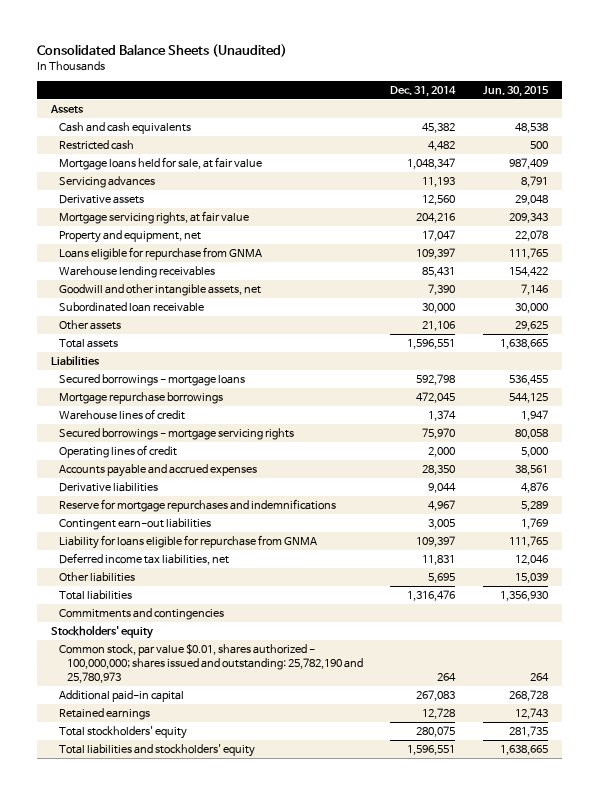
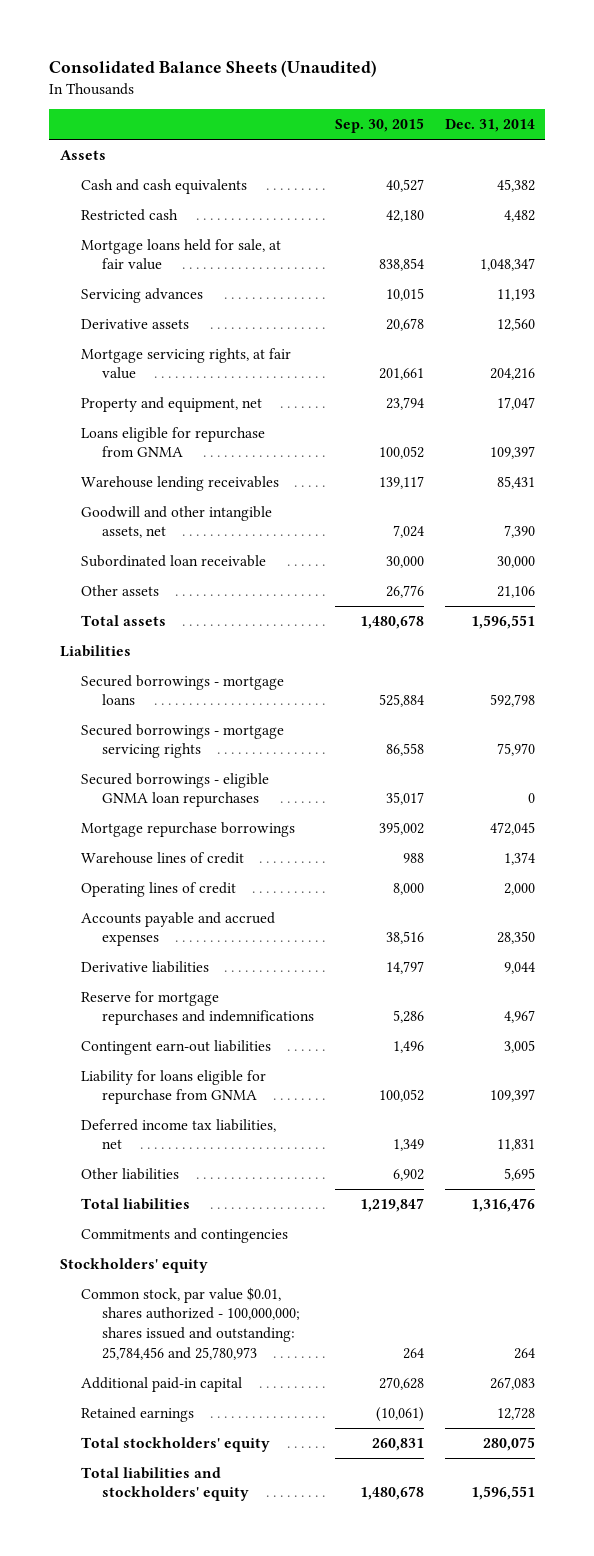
[482,86,549,98] Jun. 30, 2015 -> none
none -> [334,118,424,134] Sep. 30, 2015
[59,427,295,440] Secured borrowings - mortgage servicing rights -> [80,723,284,759] Secured borrowings - mortgage servicing rights
none -> [80,772,269,808] Secured borrowings - eligible GNMA loan repurchases
[59,643,363,684] Common stock, par value $0.01, shares authorized - 100,000,000; shares issued and outstanding: 25,782,190 and 25,780,973 -> [80,1286,301,1360] Common stock, par value $0.01, shares authorized - 100,000,000; shares issued and outstanding: 25,784,456 and 25,780,973

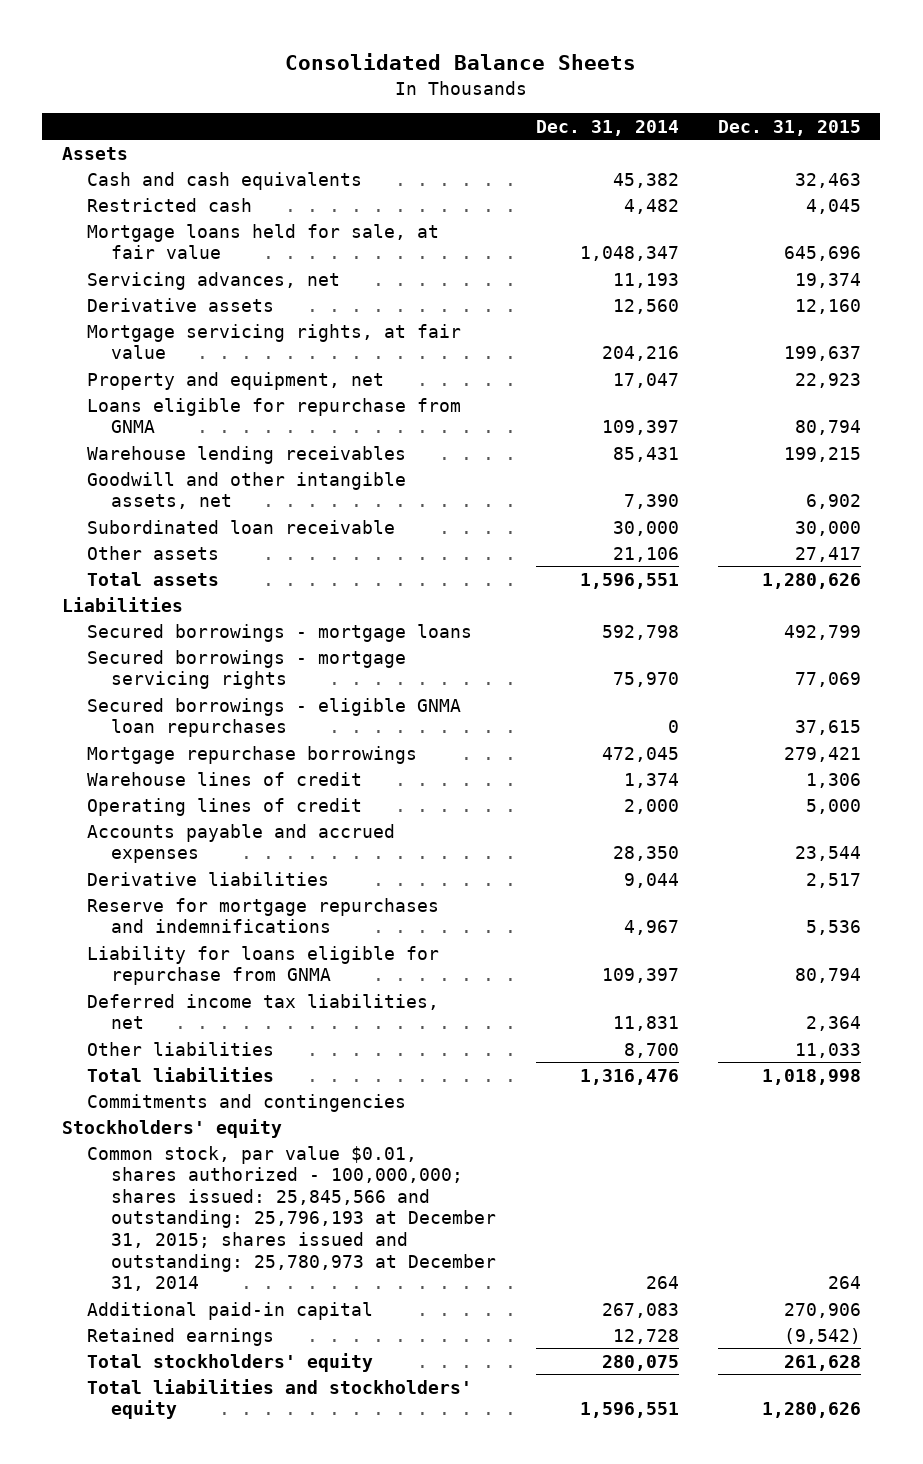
[49,60,378,78] Consolidated Balance Sheets (Unaudited) -> [285,53,637,71] Consolidated Balance Sheets
[334,118,424,134] Sep. 30, 2015 -> none
none -> [717,119,861,136] Dec. 31, 2015
[80,287,203,303] Servicing advances -> [86,271,340,290] Servicing advances, net
[80,1039,271,1055] Contingent earn-out liabilities -> none
[503,1167,535,1181] 5,695 -> [623,1042,679,1058] 8,700
[80,1286,301,1360] Common stock, par value $0.01, shares authorized - 100,000,000; shares issued and outstanding: 25,784,456 and 25,780,973 -> [86,1145,497,1292] Common stock, par value $0.01, shares authorized - 100,000,000; shares issued: 25,845,566 and outstanding: 25,796,193 at December 31, 2015; shares issued and outstanding: 25,780,973 at December 31, 2014

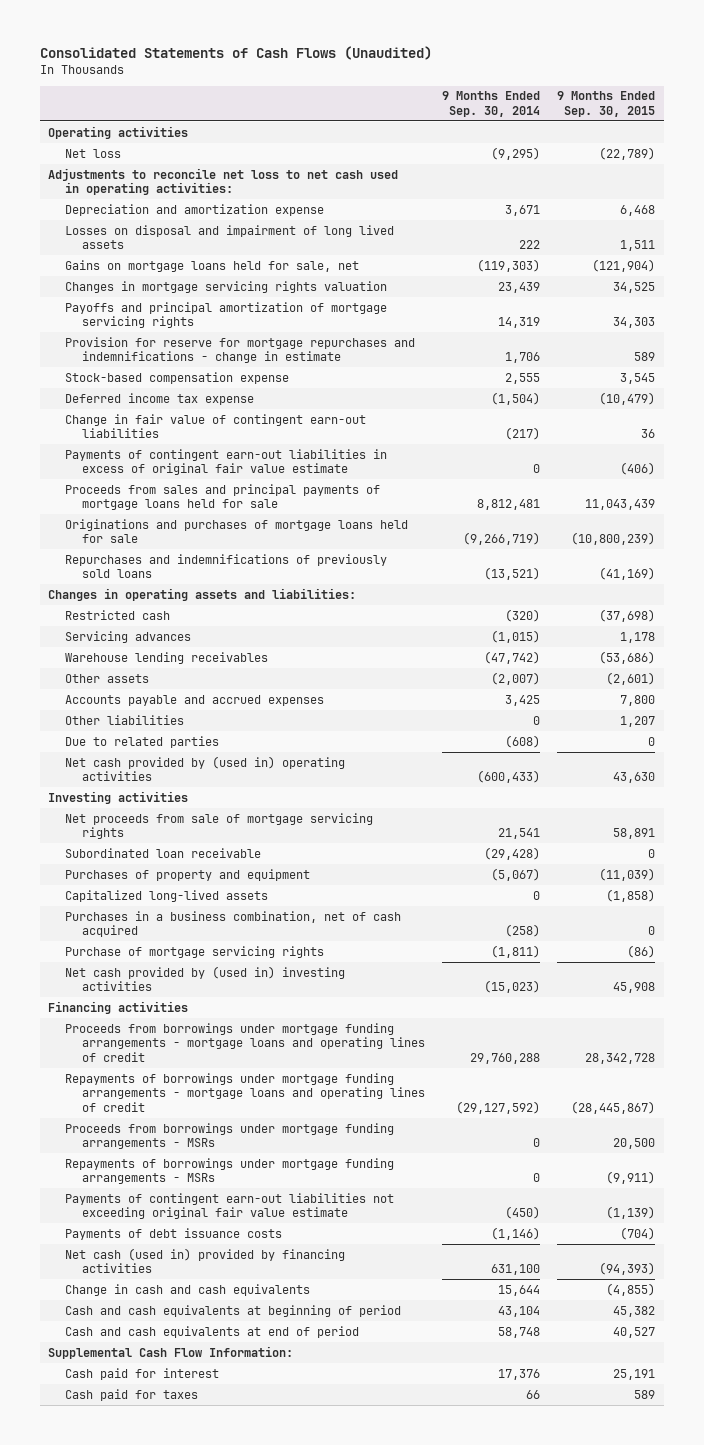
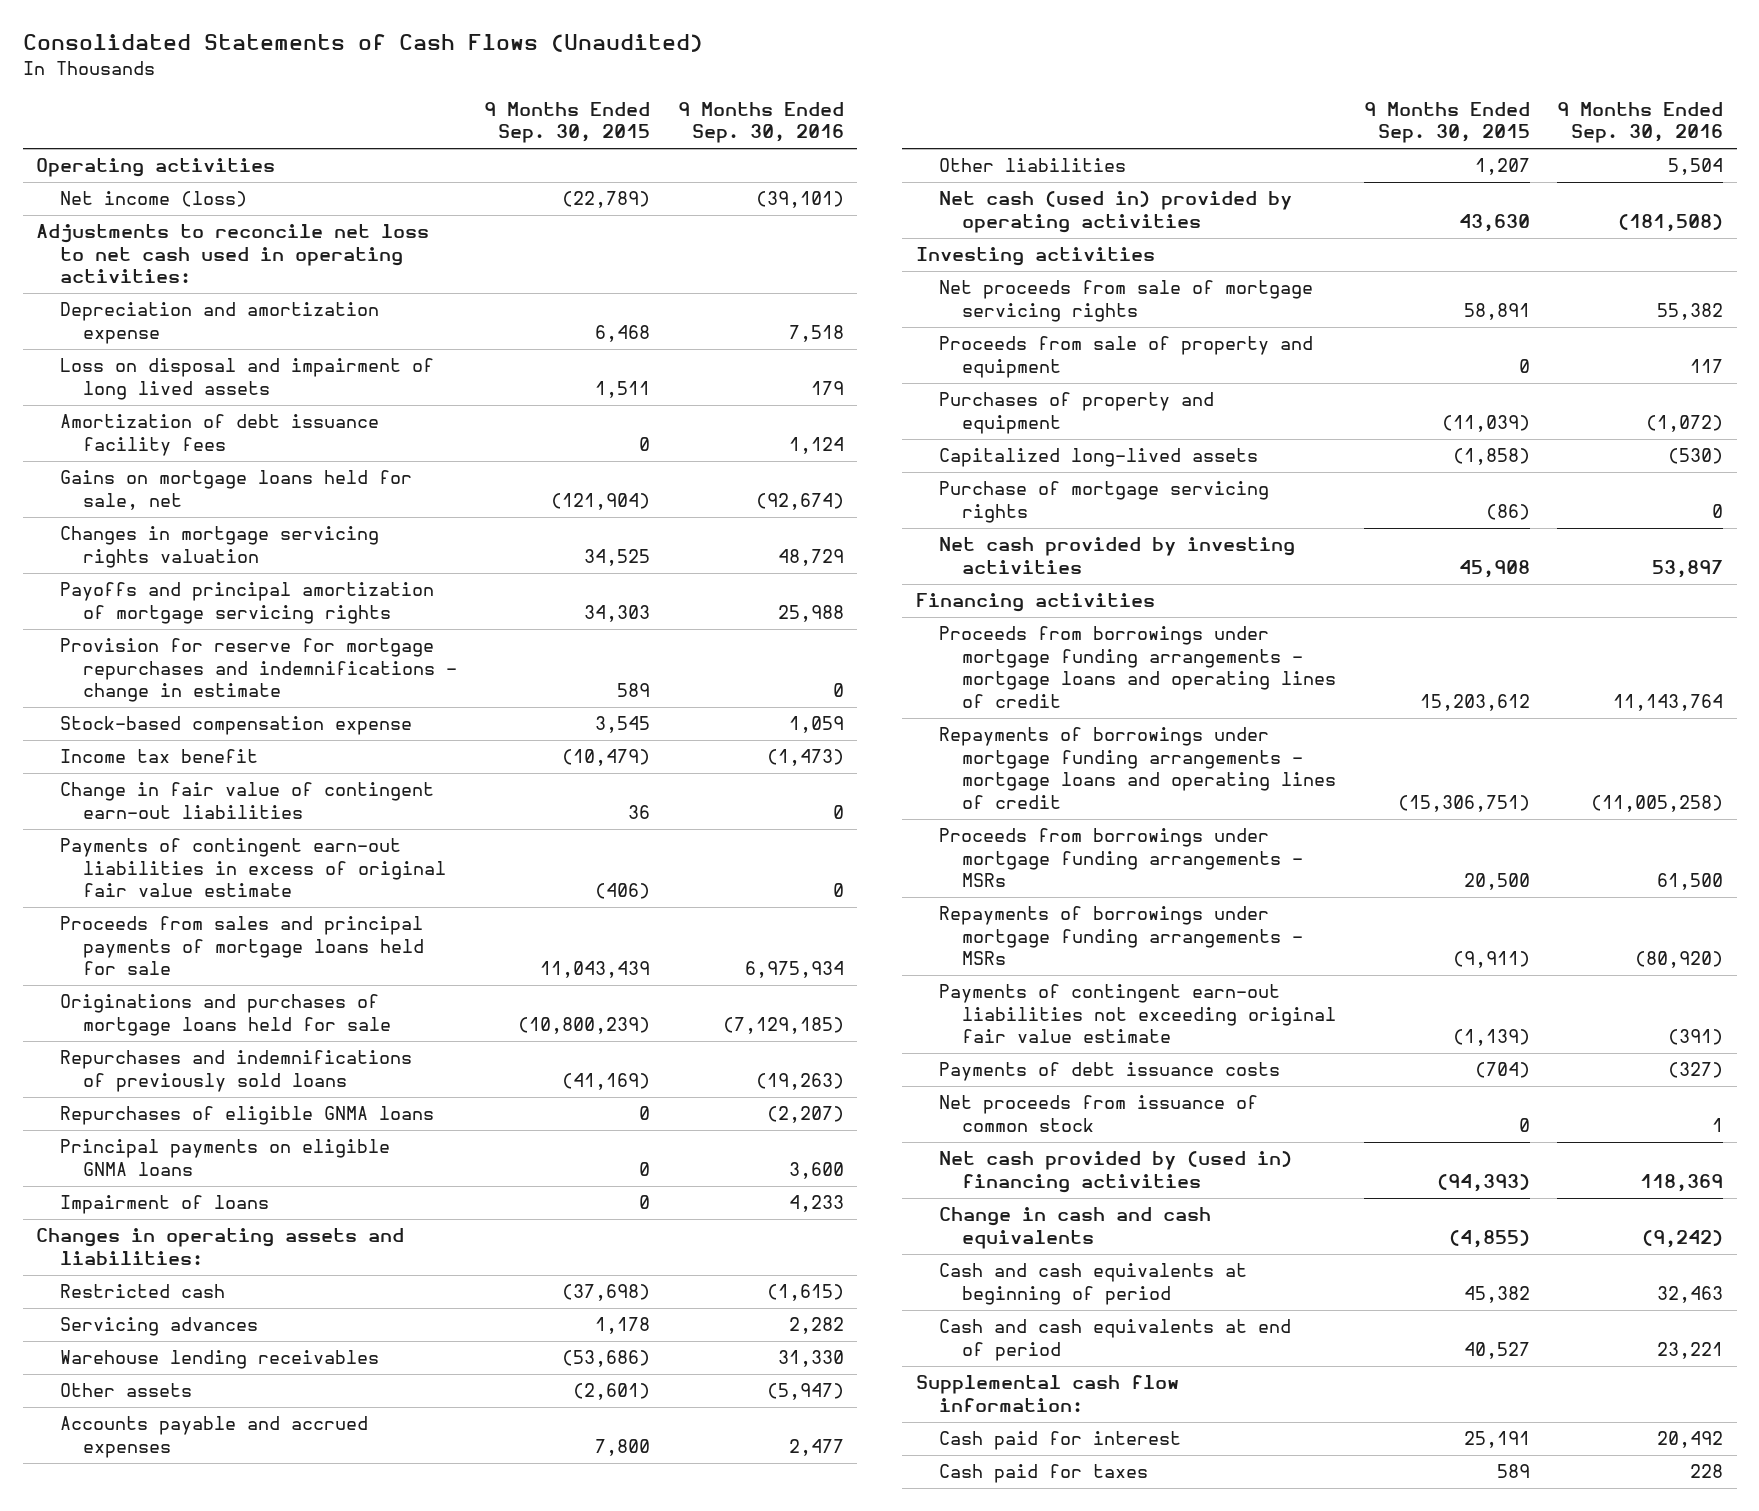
[442,91,541,117] 9 Months Ended Sep. 30, 2014 -> none
none -> [677,101,844,144] 9 Months Ended Sep. 30, 2016
[65,148,122,158] Net loss -> [59,191,247,208] Net income (loss)
[65,224,395,250] Losses on disposal and impairment of long lived assets -> [59,358,434,400] Loss on disposal and impairment of long lived assets
none -> [59,414,379,456] Amortization of debt issuance facility fees
[65,392,255,405] Deferred income tax expense -> [59,749,258,764] Income tax benefit
none -> [59,1106,434,1126] Repurchases of eligible GNMA loans
none -> [59,1139,390,1176] Principal payments on eligible GNMA loans
none -> [59,1195,269,1215] Impairment of loans
[65,735,220,748] Due to related parties -> none
[65,755,346,782] Net cash provided by (used in) operating activities -> [938,191,1292,233] Net cash (used in) provided by operating activities
[65,847,262,858] Subordinated loan receivable -> none
none -> [938,336,1313,378] Proceeds from sale of property and equipment
[65,910,402,938] Purchases in a business combination, net of cash acquired -> none
[65,965,346,992] Net cash provided by (used in) investing activities -> [938,537,1295,574] Net cash provided by investing activities
[585,1052,656,1064] 28,342,728 -> [1419,693,1530,711] 15,203,612
[571,1100,656,1114] (28,445,867) -> [1397,794,1530,812] (15,306,751)
none -> [938,1095,1258,1132] Net proceeds from issuance of common stock
[65,1247,346,1274] Net cash (used in) provided by financing activities -> [938,1151,1292,1193] Net cash provided by (used in) financing activities
[48,1345,294,1359] Supplemental Cash Flow Information: -> [915,1375,1179,1412] Supplemental cash flow information:

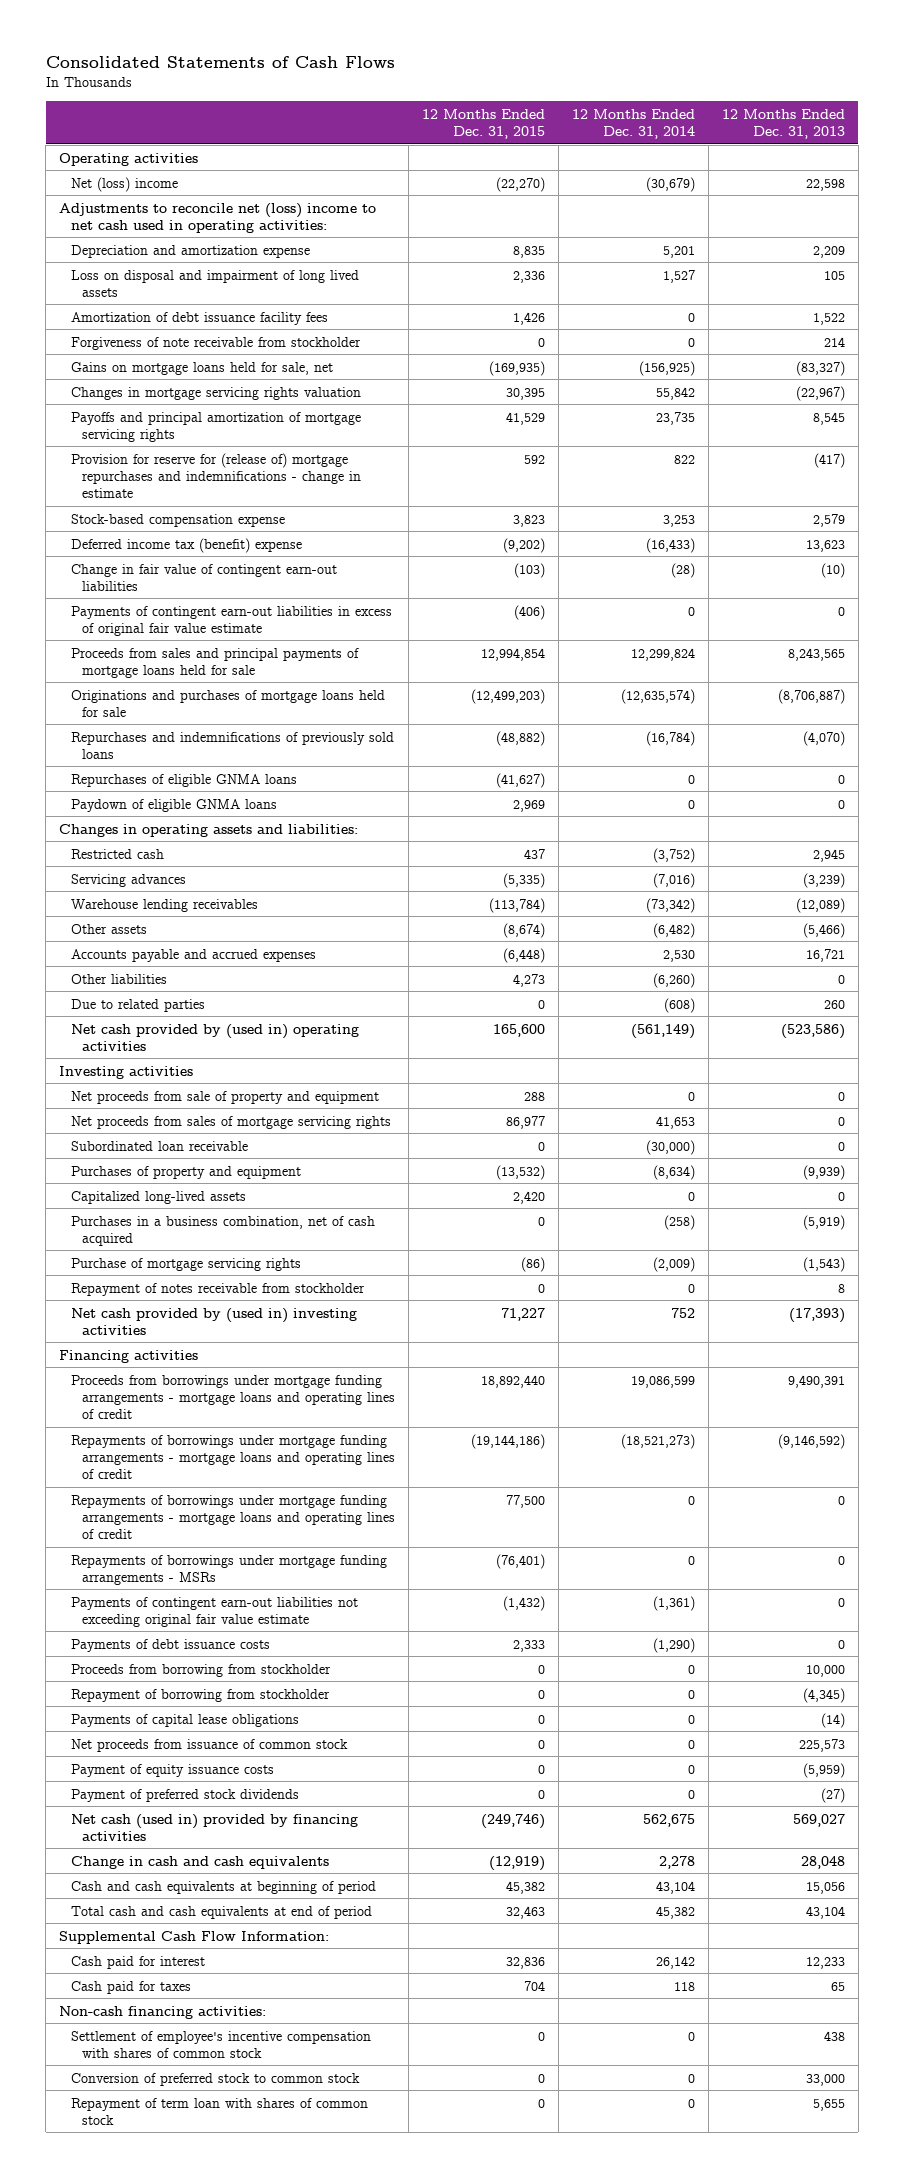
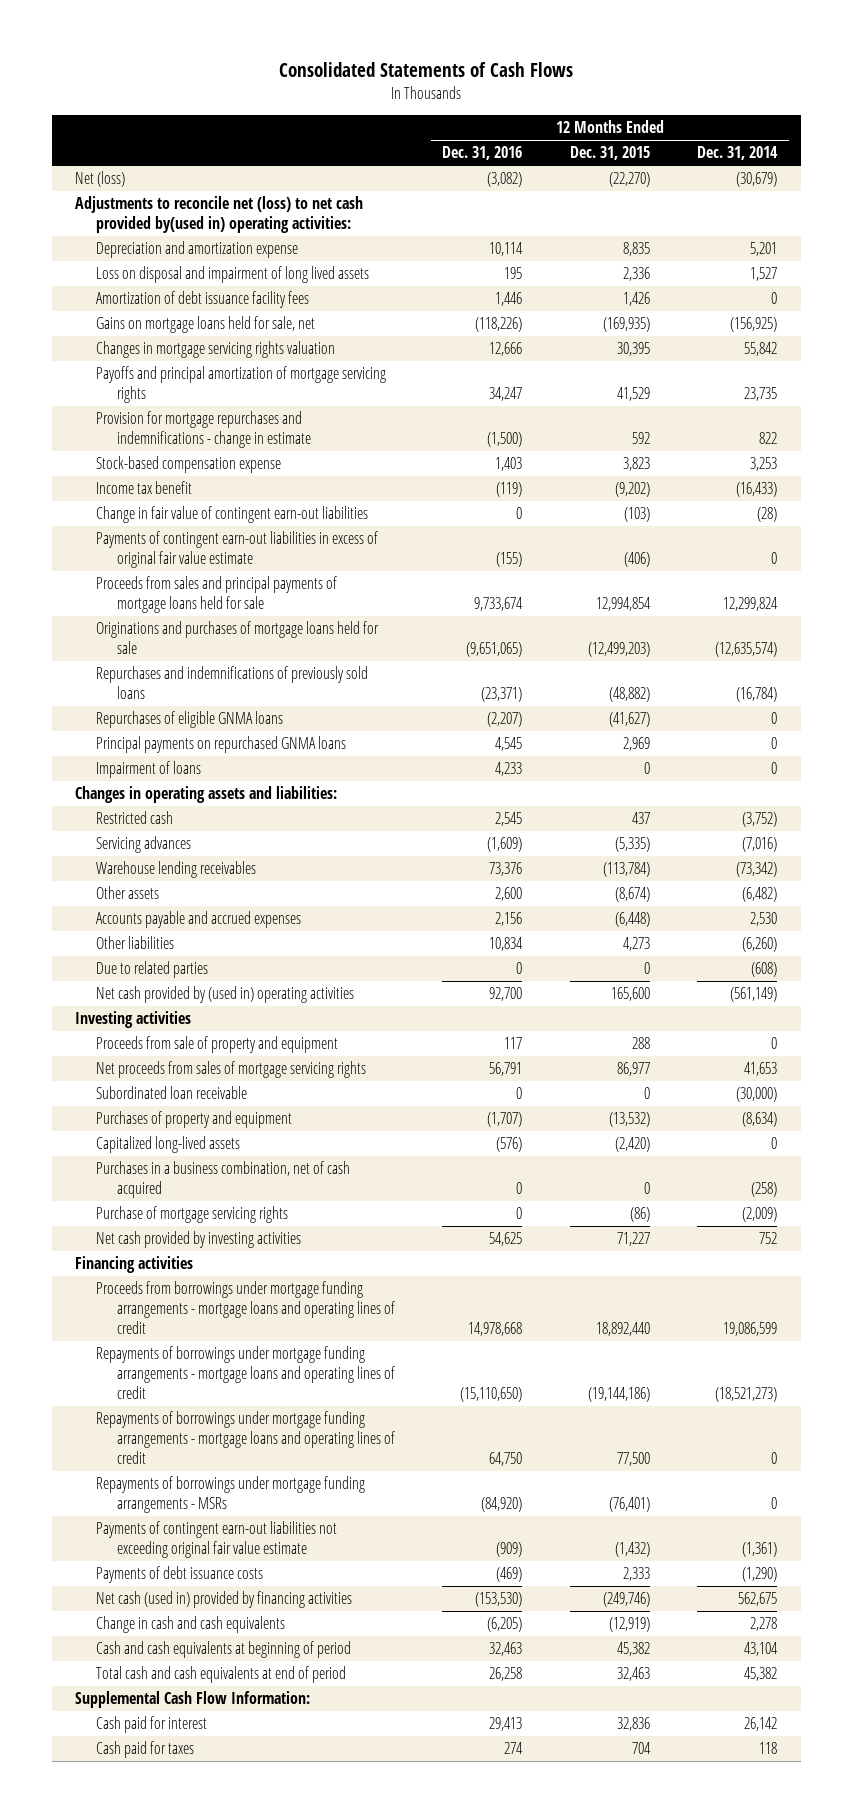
[721,109,845,140] 12 Months Ended Dec. 31, 2013 -> none
none -> [442,146,523,161] Dec. 31, 2016
[59,152,199,166] Operating activities -> none
[70,176,178,192] Net (loss) income -> [75,171,126,188] Net (loss)
[59,202,377,233] Adjustments to reconcile net (loss) income to net cash used in operating activities: -> [75,196,364,233] Adjustments to reconcile net (loss) to net cash provided by(used in) operating activities:
[70,336,361,350] Forgiveness of note receivable from stockholder -> none
[70,452,362,498] Provision for reserve for (release of) mortgage repurchases and indemnifications - change in estimate -> [96,411,312,448] Provision for mortgage repurchases and indemnifications - change in estimate
[70,537,302,553] Deferred income tax (benefit) expense -> [96,481,193,495] Income tax benefit
[70,798,277,812] Paydown of eligible GNMA loans -> [96,736,347,754] Principal payments on repurchased GNMA loans
none -> [96,761,202,779] Impairment of loans
[70,1090,379,1104] Net proceeds from sale of property and equipment -> [96,1036,339,1054] Proceeds from sale of property and equipment
[513,1190,546,1204] 2,420 -> [614,1137,650,1153] (2,420)
[70,1282,365,1296] Repayment of notes receivable from stockholder -> none
[70,1307,357,1335] Net cash provided by (used in) investing activities -> [96,1231,302,1249] Net cash provided by investing activities
[70,1663,331,1677] Proceeds from borrowing from stockholder -> none
[70,1688,330,1702] Repayment of borrowing from stockholder -> none
[70,1713,299,1727] Payments of capital lease obligations -> none
[70,1738,348,1752] Net proceeds from issuance of common stock -> none
[70,1763,274,1777] Payment of equity issuance costs -> none
[70,1788,299,1802] Payment of preferred stock dividends -> none
[59,2005,267,2019] Non-cash financing activities: -> none
[70,2030,371,2058] Settlement of employee's incentive compensation with shares of common stock -> none
[70,2072,360,2086] Conversion of preferred stock to common stock -> none
[70,2097,368,2125] Repayment of term loan with shares of common stock -> none

